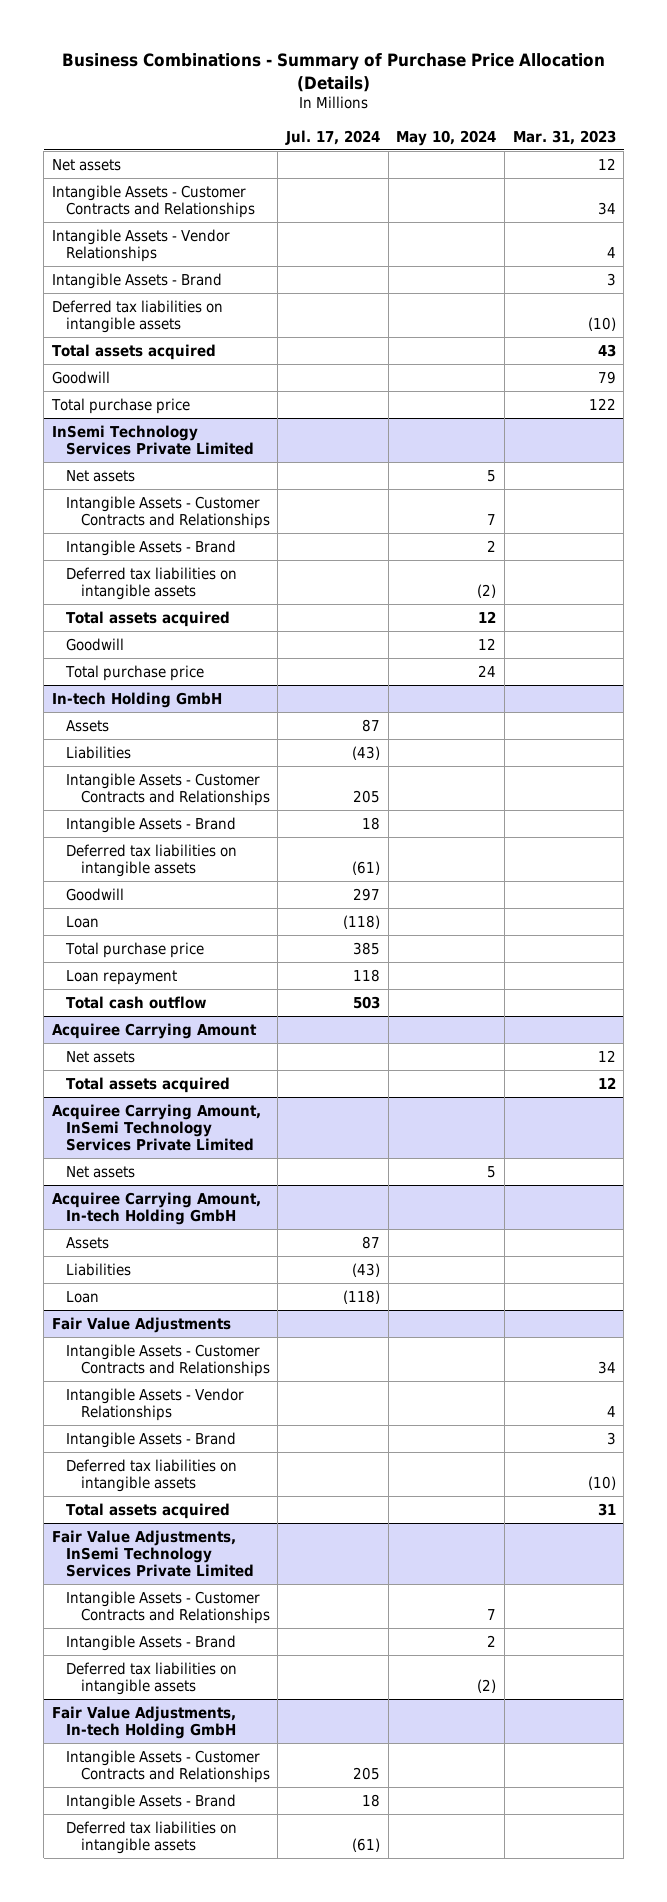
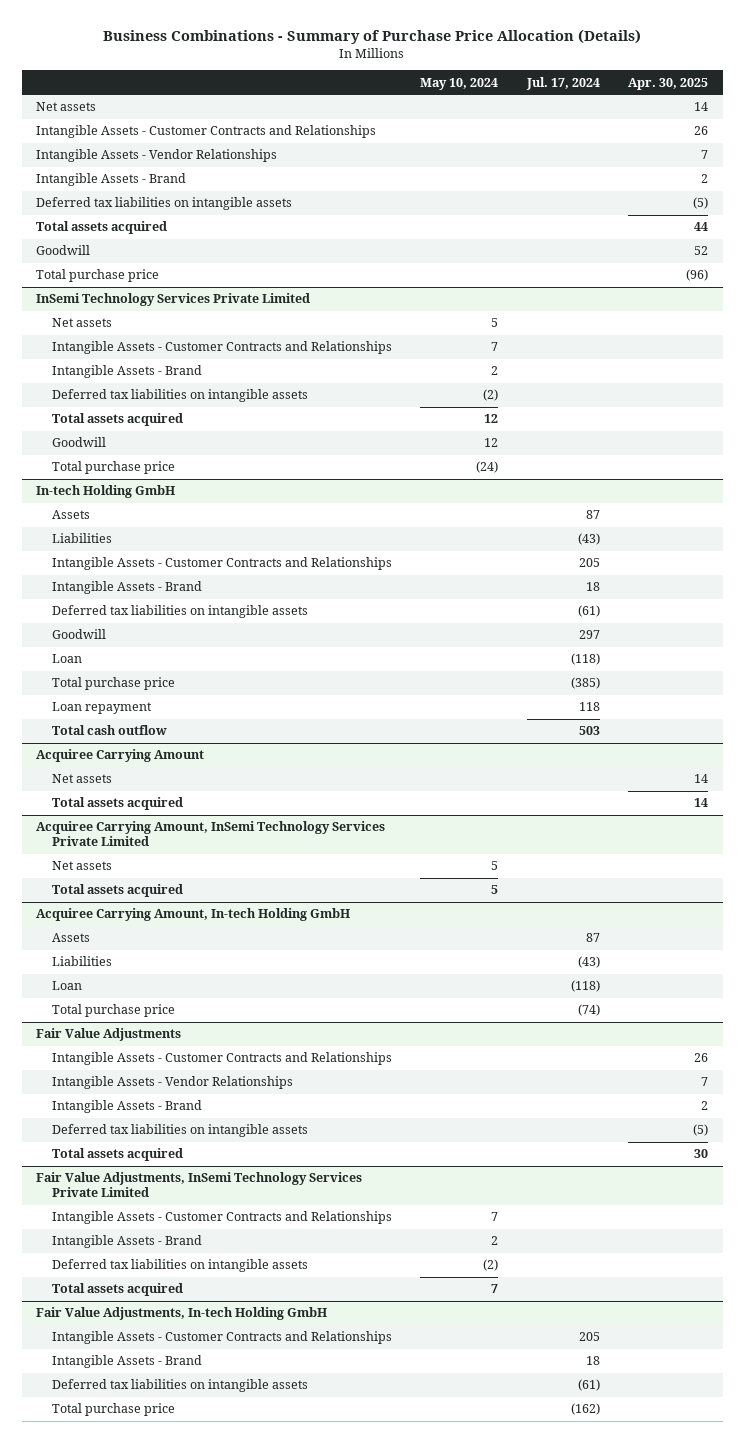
[512,129,616,145] Mar. 31, 2023 -> none
none -> [628,77,709,90] Apr. 30, 2025
[478,664,497,677] 24 -> [476,461,499,474] (24)
[353,941,381,955] 385 -> [570,677,600,690] (385)
none -> [51,884,183,898] Total assets acquired
none -> [51,1004,175,1018] Total purchase price
none -> [51,1283,183,1297] Total assets acquired
none -> [51,1403,175,1417] Total purchase price

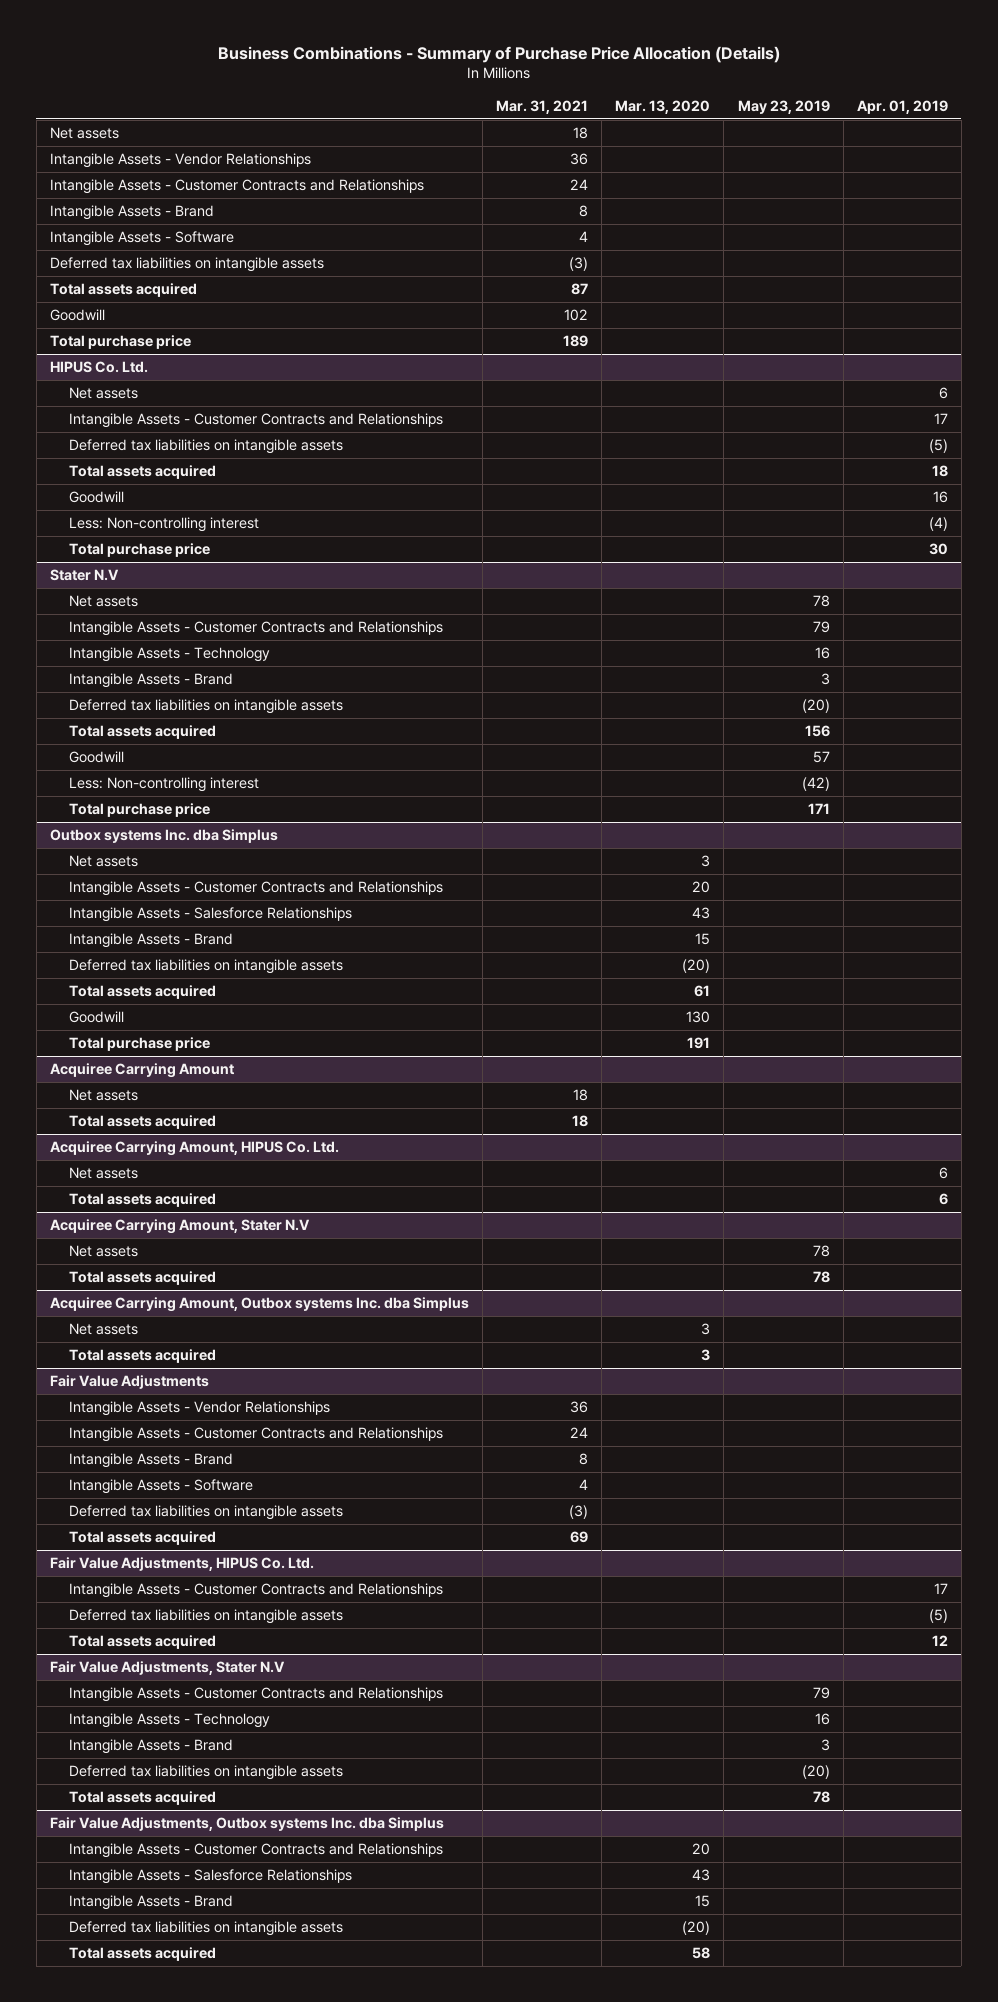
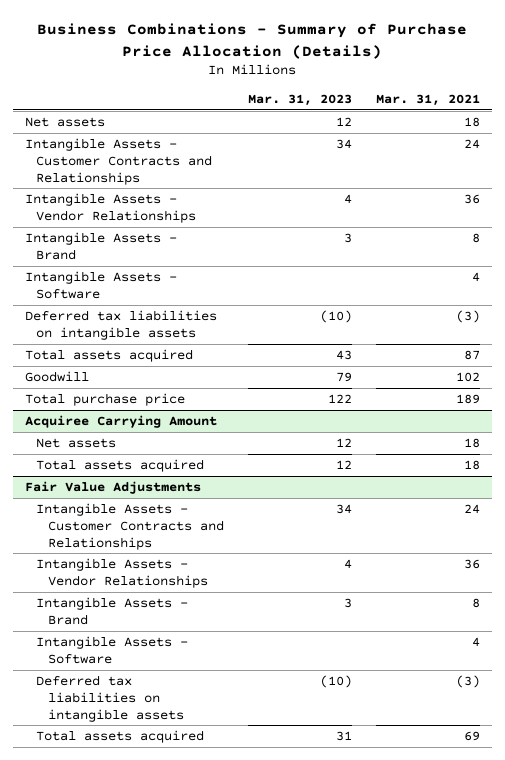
[615,99,711,114] Mar. 13, 2020 -> none
[737,99,830,114] May 23, 2019 -> none
[856,99,948,114] Apr. 01, 2019 -> none
none -> [247,94,352,107] Mar. 31, 2023
[49,153,311,169] Intangible Assets - Vendor Relationships -> [25,192,197,223] Intangible Assets - Vendor Relationships
[49,361,148,374] HIPUS Co. Ltd. -> none
[69,387,139,400] Net assets -> none
[69,413,444,429] Intangible Assets - Customer Contracts and Relationships -> none
[69,439,344,455] Deferred tax liabilities on intangible assets -> none
[69,465,217,480] Total assets acquired -> none
[69,491,125,504] Goodwill -> none
[69,517,260,533] Less: Non-controlling interest -> none
[69,543,211,558] Total purchase price -> none
[49,569,119,582] Stater N.V -> none
[69,595,139,608] Net assets -> none
[69,621,444,637] Intangible Assets - Customer Contracts and Relationships -> none
[69,647,271,663] Intangible Assets - Technology -> none
[69,673,234,689] Intangible Assets - Brand -> none
[69,699,344,715] Deferred tax liabilities on intangible assets -> none
[69,725,217,740] Total assets acquired -> none
[69,751,125,764] Goodwill -> none
[69,777,260,793] Less: Non-controlling interest -> none
[69,803,211,818] Total purchase price -> none
[49,829,278,844] Outbox systems Inc. dba Simplus -> none
[69,855,139,868] Net assets -> none
[69,881,444,897] Intangible Assets - Customer Contracts and Relationships -> none
[69,907,353,923] Intangible Assets - Salesforce Relationships -> none
[69,933,234,949] Intangible Assets - Brand -> none
[69,959,344,975] Deferred tax liabilities on intangible assets -> none
[69,985,217,1000] Total assets acquired -> none
[69,1011,125,1024] Goodwill -> none
[69,1037,211,1052] Total purchase price -> none
[49,1141,339,1157] Acquiree Carrying Amount, HIPUS Co. Ltd. -> none
[69,1167,139,1180] Net assets -> none
[69,1193,217,1208] Total assets acquired -> none
[49,1219,310,1235] Acquiree Carrying Amount, Stater N.V -> none
[69,1245,139,1258] Net assets -> none
[69,1271,217,1286] Total assets acquired -> none
[49,1297,469,1313] Acquiree Carrying Amount, Outbox systems Inc. dba Simplus -> none
[69,1323,139,1336] Net assets -> none
[69,1349,217,1364] Total assets acquired -> none
[69,1401,331,1417] Intangible Assets - Vendor Relationships -> [36,557,208,588] Intangible Assets - Vendor Relationships
[49,1557,314,1572] Fair Value Adjustments, HIPUS Co. Ltd. -> none
[69,1583,444,1599] Intangible Assets - Customer Contracts and Relationships -> none
[69,1609,344,1625] Deferred tax liabilities on intangible assets -> none
[69,1635,217,1650] Total assets acquired -> none
[49,1661,285,1676] Fair Value Adjustments, Stater N.V -> none
[69,1687,444,1703] Intangible Assets - Customer Contracts and Relationships -> none
[69,1713,271,1729] Intangible Assets - Technology -> none
[69,1739,234,1755] Intangible Assets - Brand -> none
[69,1765,344,1781] Deferred tax liabilities on intangible assets -> none
[69,1791,217,1806] Total assets acquired -> none
[49,1817,444,1832] Fair Value Adjustments, Outbox systems Inc. dba Simplus -> none
[69,1843,444,1859] Intangible Assets - Customer Contracts and Relationships -> none
[69,1869,353,1885] Intangible Assets - Salesforce Relationships -> none
[69,1895,234,1911] Intangible Assets - Brand -> none
[69,1921,344,1937] Deferred tax liabilities on intangible assets -> none
[69,1947,217,1962] Total assets acquired -> none

